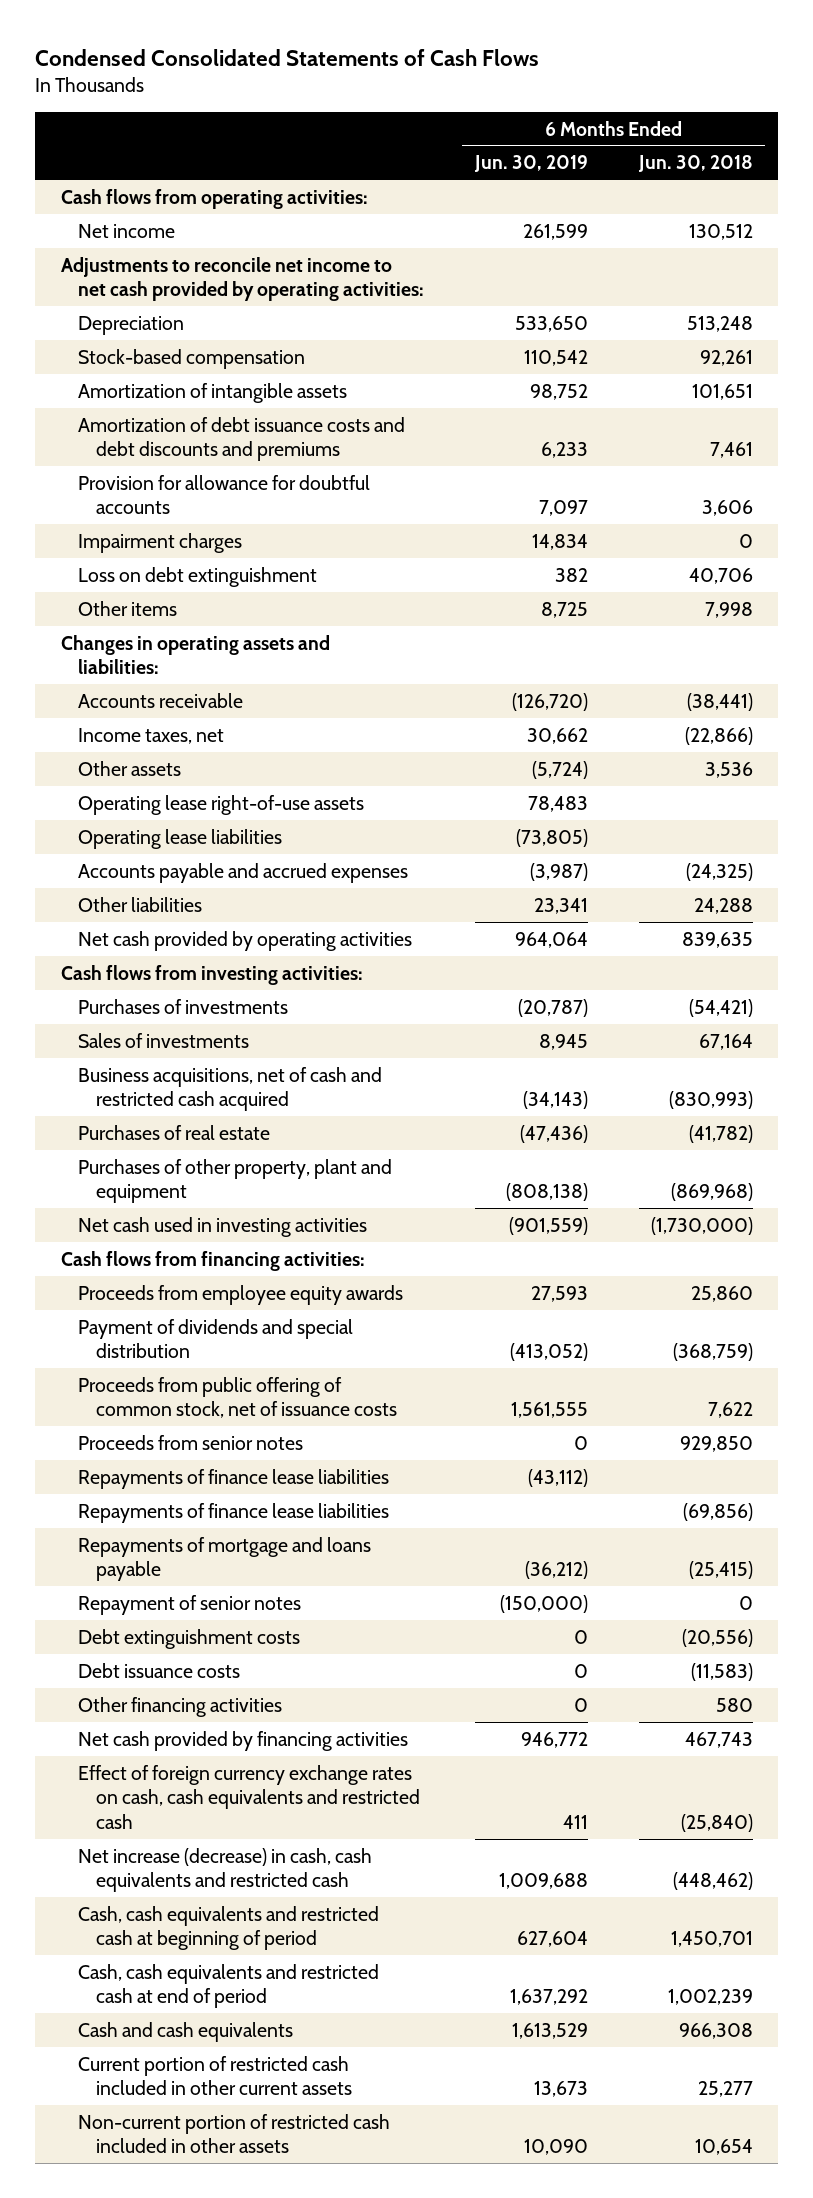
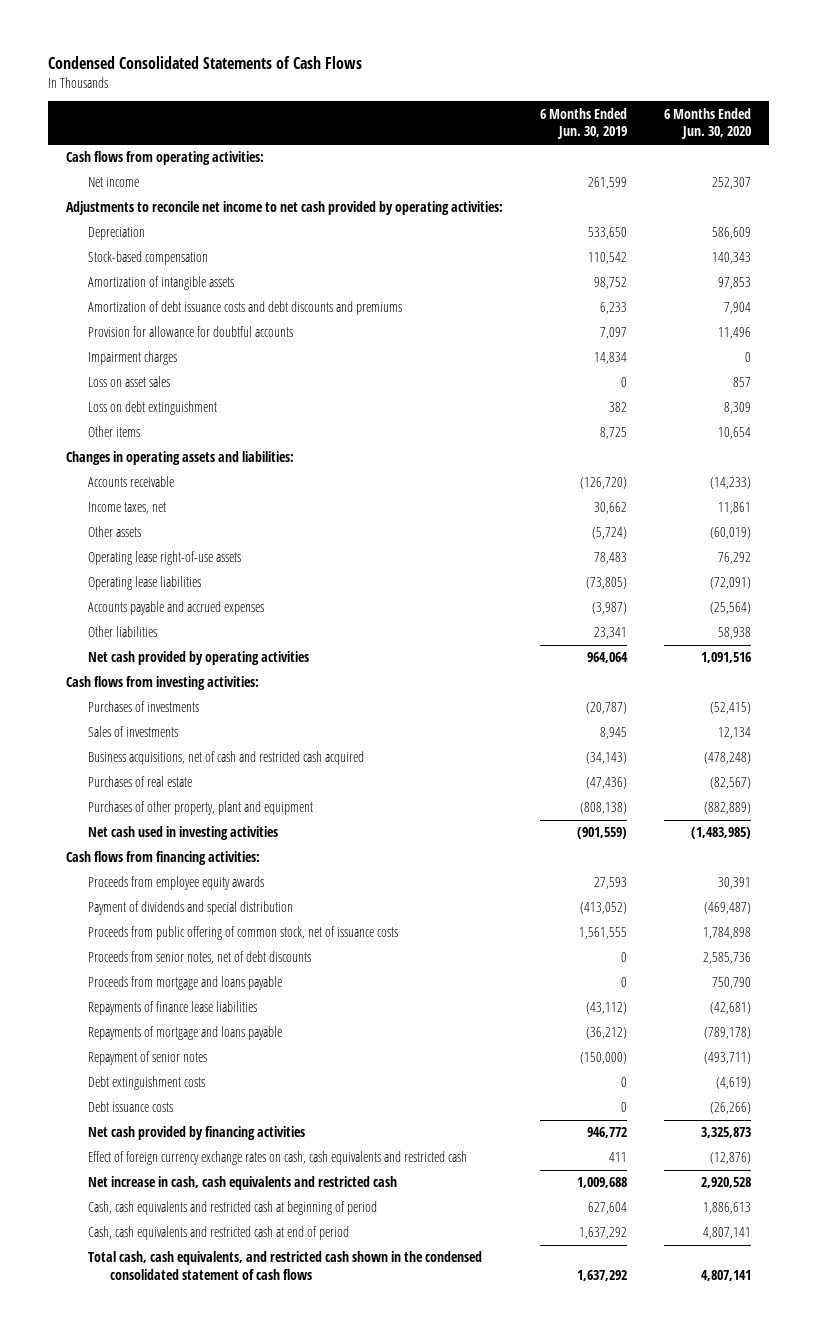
[637,155,753,173] Jun. 30, 2018 -> none
none -> [663,107,751,140] 6 Months Ended Jun. 30, 2020
none -> [88,376,171,388] Loss on asset sales
[78,1434,304,1450] Proceeds from senior notes -> [88,951,312,965] Proceeds from senior notes, net of debt discounts
none -> [88,976,283,991] Proceeds from mortgage and loans payable
[78,1502,390,1523] Repayments of finance lease liabilities -> none
[78,1696,283,1717] Other financing activities -> none
[78,1847,373,1893] Net increase (decrease) in cash, cash equivalents and restricted cash -> [88,1176,398,1191] Net increase in cash, cash equivalents and restricted cash
[78,2021,294,2042] Cash and cash equivalents -> none
[78,2055,352,2096] Current portion of restricted cash included in other current assets -> none
[78,2113,391,2154] Non-current portion of restricted cash included in other assets -> none
none -> [88,1251,483,1280] Total cash, cash equivalents, and restricted cash shown in the condensed consolidated statement of cash flows

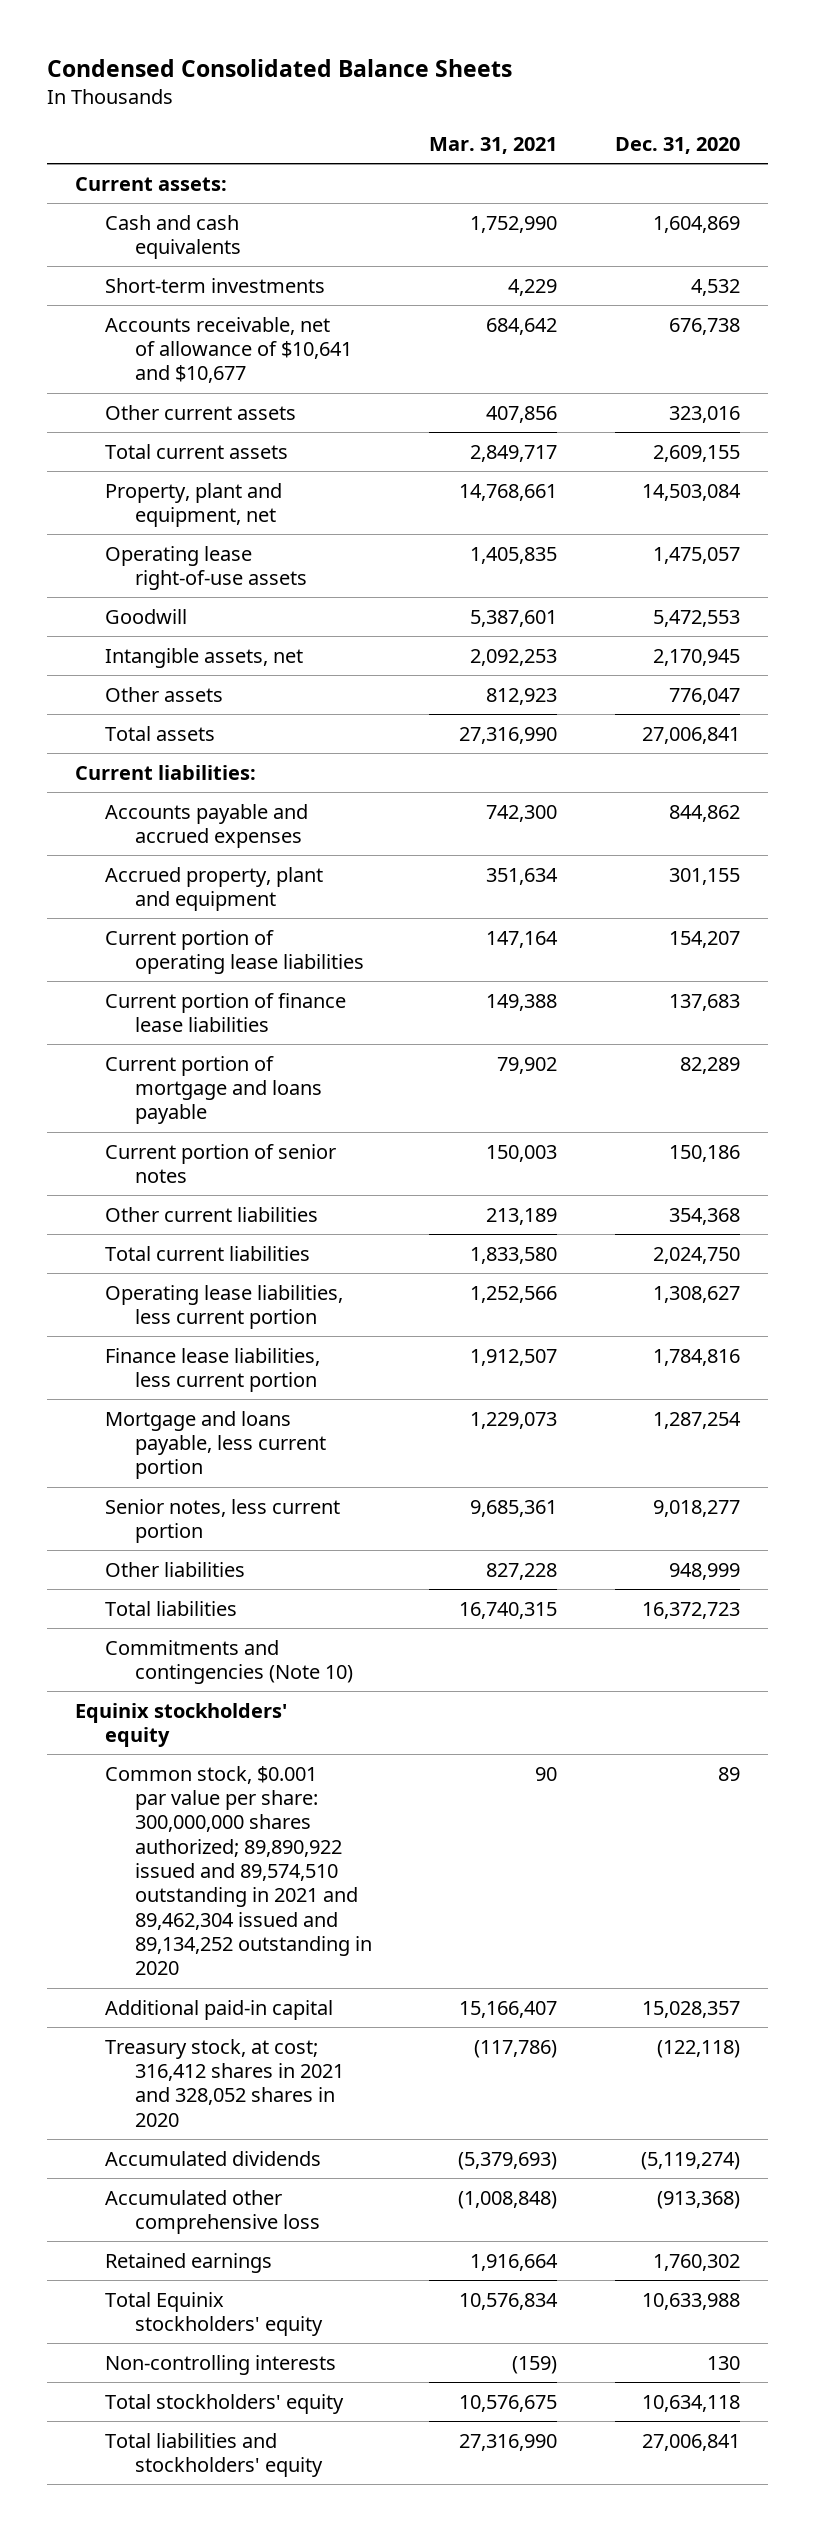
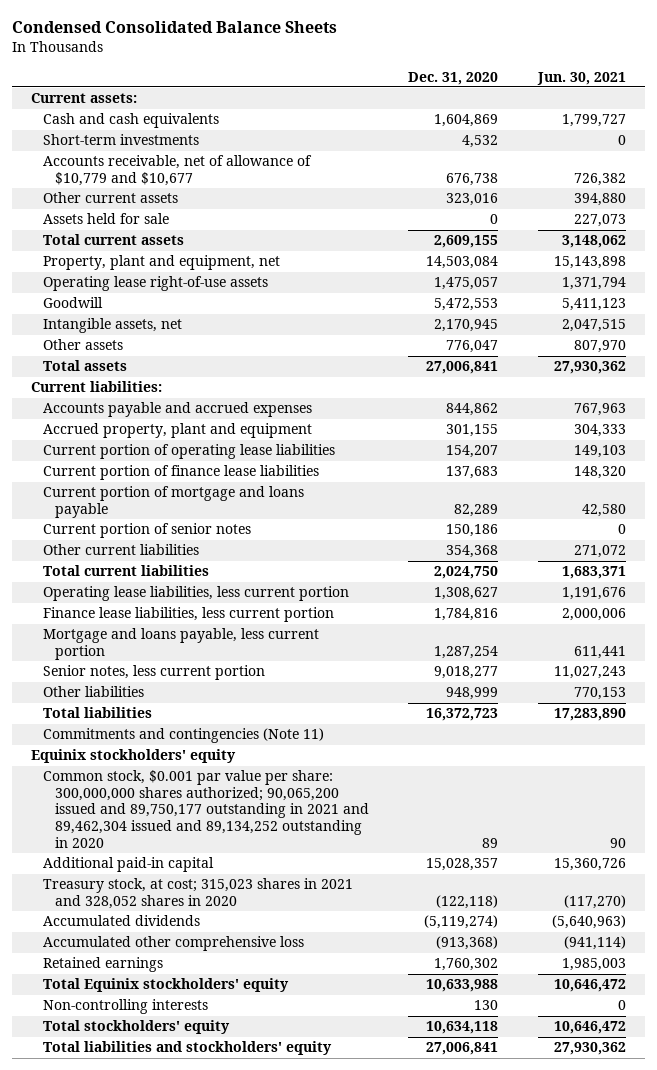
[429,136,558,154] Mar. 31, 2021 -> none
none -> [536,71,626,85] Jun. 30, 2021
[104,316,352,384] Accounts receivable, net of allowance of $10,641 and $10,677 -> [43,155,313,186] Accounts receivable, net of allowance of $10,779 and $10,677
none -> [43,213,170,225] Assets held for sale
[104,1639,353,1684] Commitments and contingencies (Note 10) -> [43,728,325,744] Commitments and contingencies (Note 11)
[104,1765,372,1976] Common stock, $0.001 par value per share: 300,000,000 shares authorized; 89,890,922 issued and 89,574,510 outstanding in 2021 and 89,462,304 issued and 89,134,252 outstanding in 2020 -> [43,770,370,848] Common stock, $0.001 par value per share: 300,000,000 shares authorized; 90,065,200 issued and 89,750,177 outstanding in 2021 and 89,462,304 issued and 89,134,252 outstanding in 2020
[104,2038,344,2127] Treasury stock, at cost; 316,412 shares in 2021 and 328,052 shares in 2020 -> [43,878,354,909] Treasury stock, at cost; 315,023 shares in 2021 and 328,052 shares in 2020

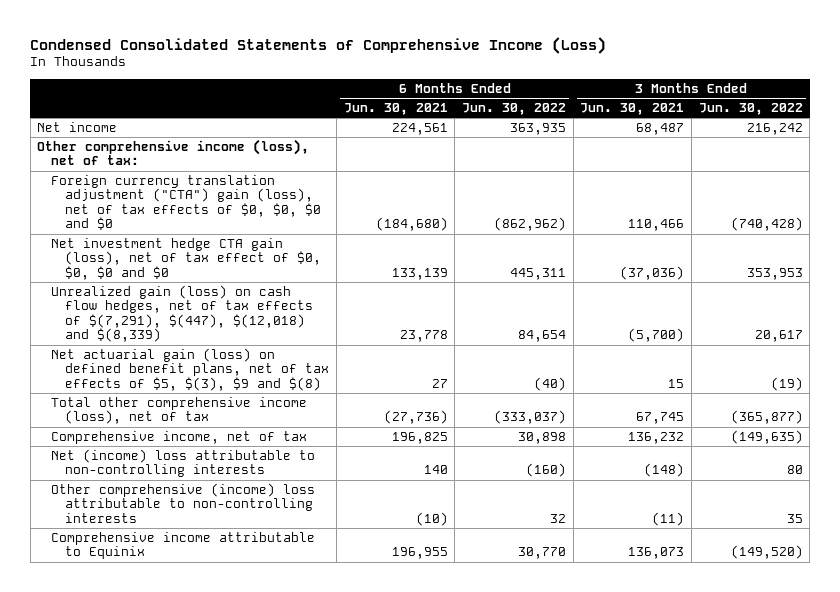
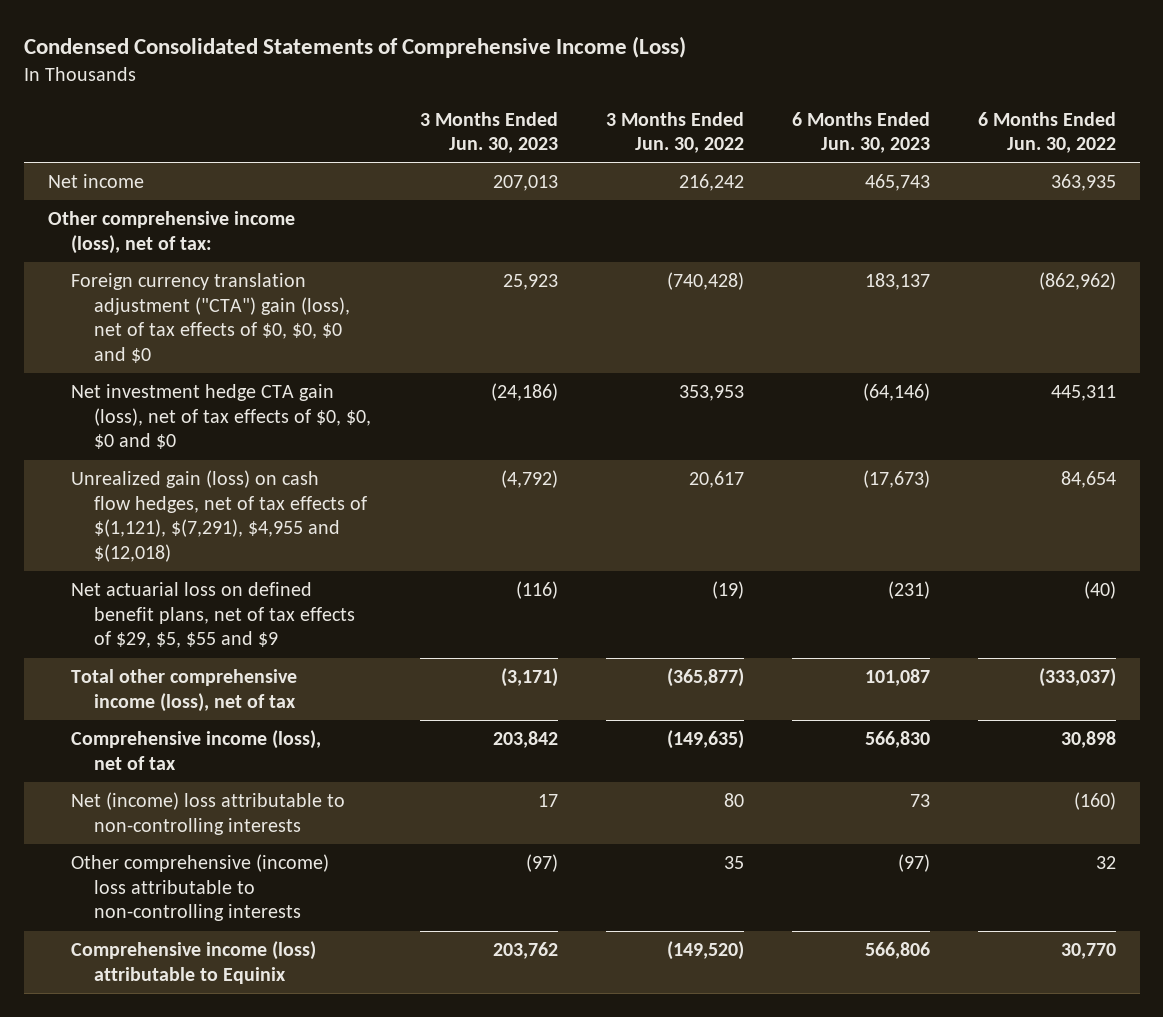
[343,102,448,115] Jun. 30, 2021 -> none
[580,102,685,115] Jun. 30, 2021 -> none
none -> [419,111,558,154] 3 Months Ended Jun. 30, 2023
none -> [791,111,930,154] 6 Months Ended Jun. 30, 2023
[51,237,322,280] Net investment hedge CTA gain (loss), net of tax effect of $0, $0, $0 and $0 -> [71,383,372,450] Net investment hedge CTA gain (loss), net of tax effects of $0, $0, $0 and $0
[51,284,314,343] Unrealized gain (loss) on cash flow hedges, net of tax effects of $(7,291), $(447), $(12,018) and $(8,339) -> [71,469,368,563] Unrealized gain (loss) on cash flow hedges, net of tax effects of $(1,121), $(7,291), $4,955 and $(12,018)
[51,347,330,391] Net actuarial gain (loss) on defined benefit plans, net of tax effects of $5, $(3), $9 and $(8) -> [71,581,356,649] Net actuarial loss on defined benefit plans, net of tax effects of $29, $5, $55 and $9
[51,430,308,444] Comprehensive income, net of tax -> [71,729,322,770] Comprehensive income (loss), net of tax
[51,531,316,560] Comprehensive income attributable to Equinix -> [71,940,317,984] Comprehensive income (loss) attributable to Equinix

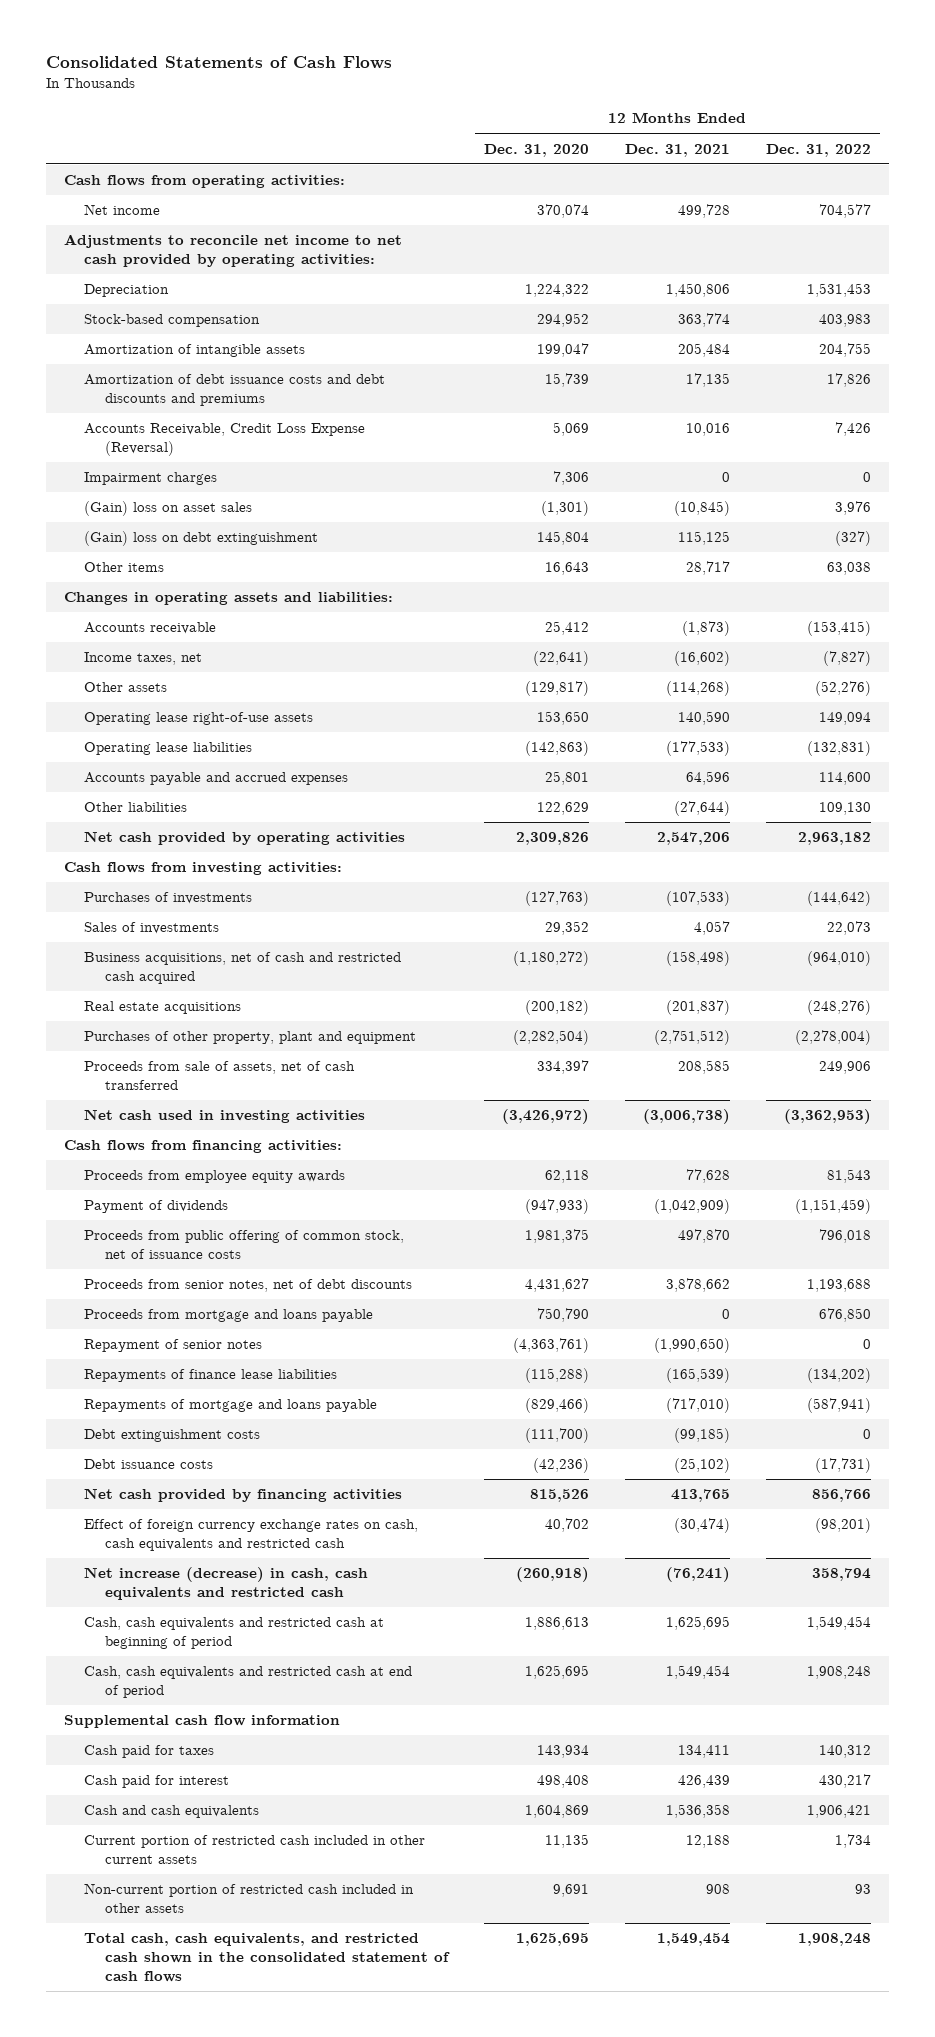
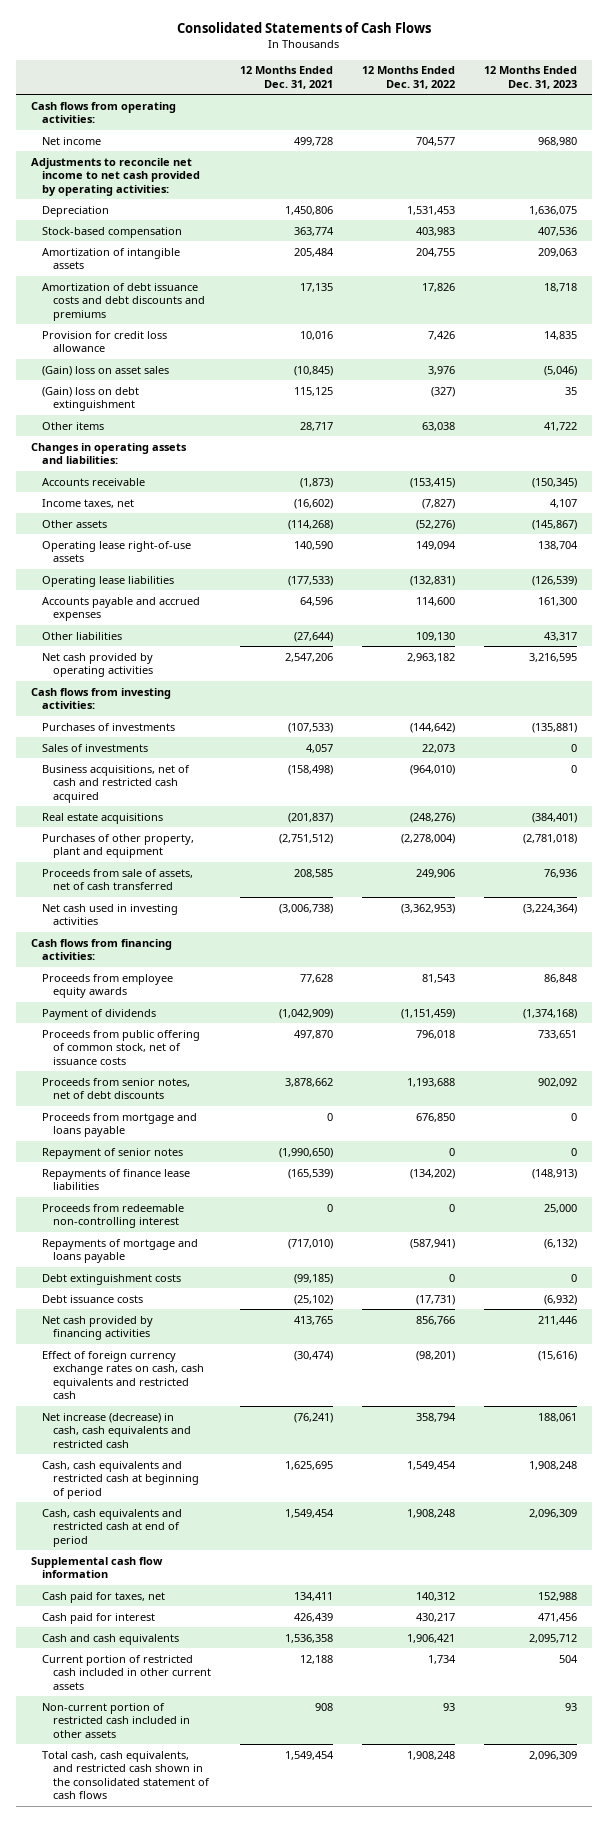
[484,143,590,157] Dec. 31, 2020 -> none
none -> [484,66,578,89] 12 Months Ended Dec. 31, 2023
[84,472,218,486] Impairment charges -> none
[84,423,366,457] Accounts Receivable, Credit Loss Expense (Reversal) -> [41,330,167,353] Provision for credit loss allowance
none -> [41,1203,184,1229] Proceeds from redeemable non-controlling interest
[84,1745,215,1759] Cash paid for taxes -> [41,1591,165,1603] Cash paid for taxes, net

